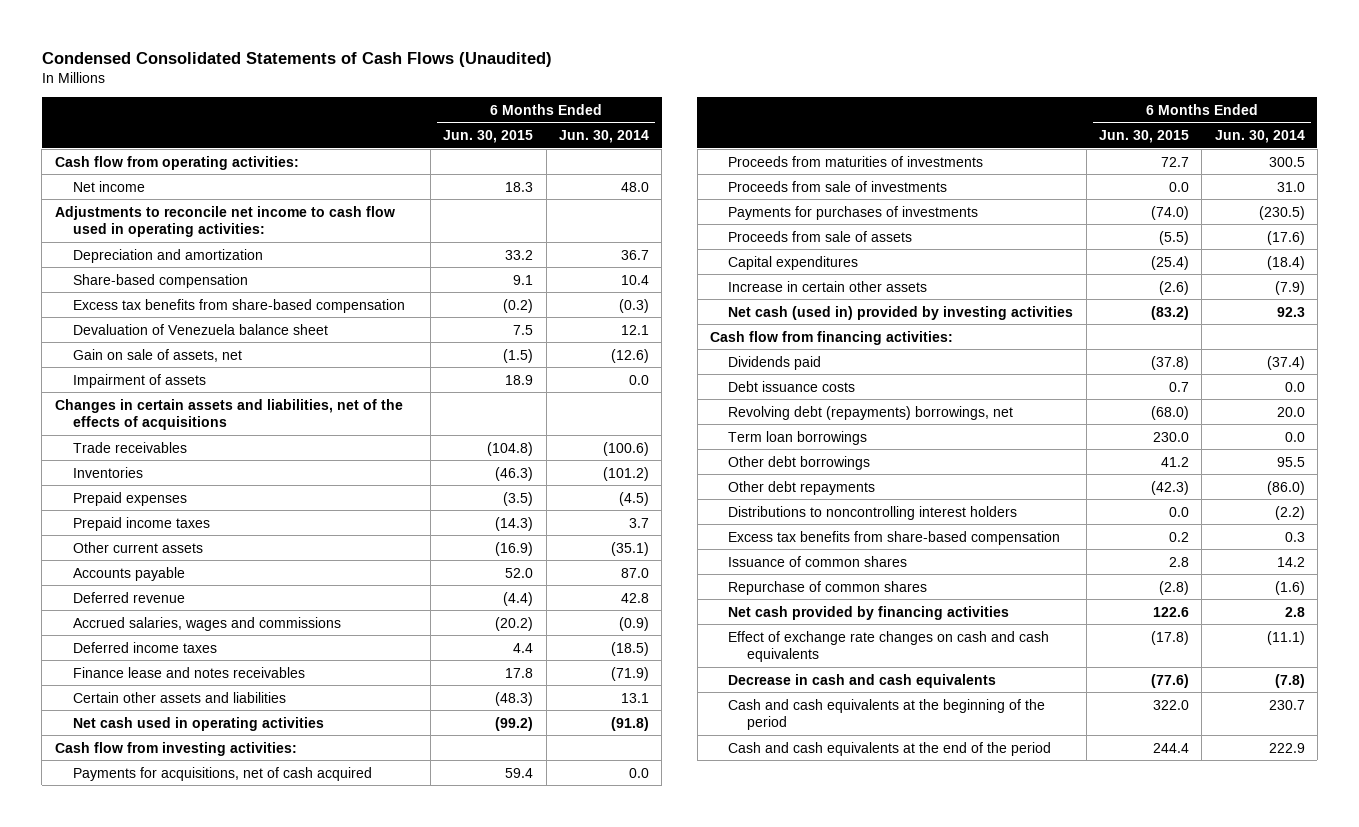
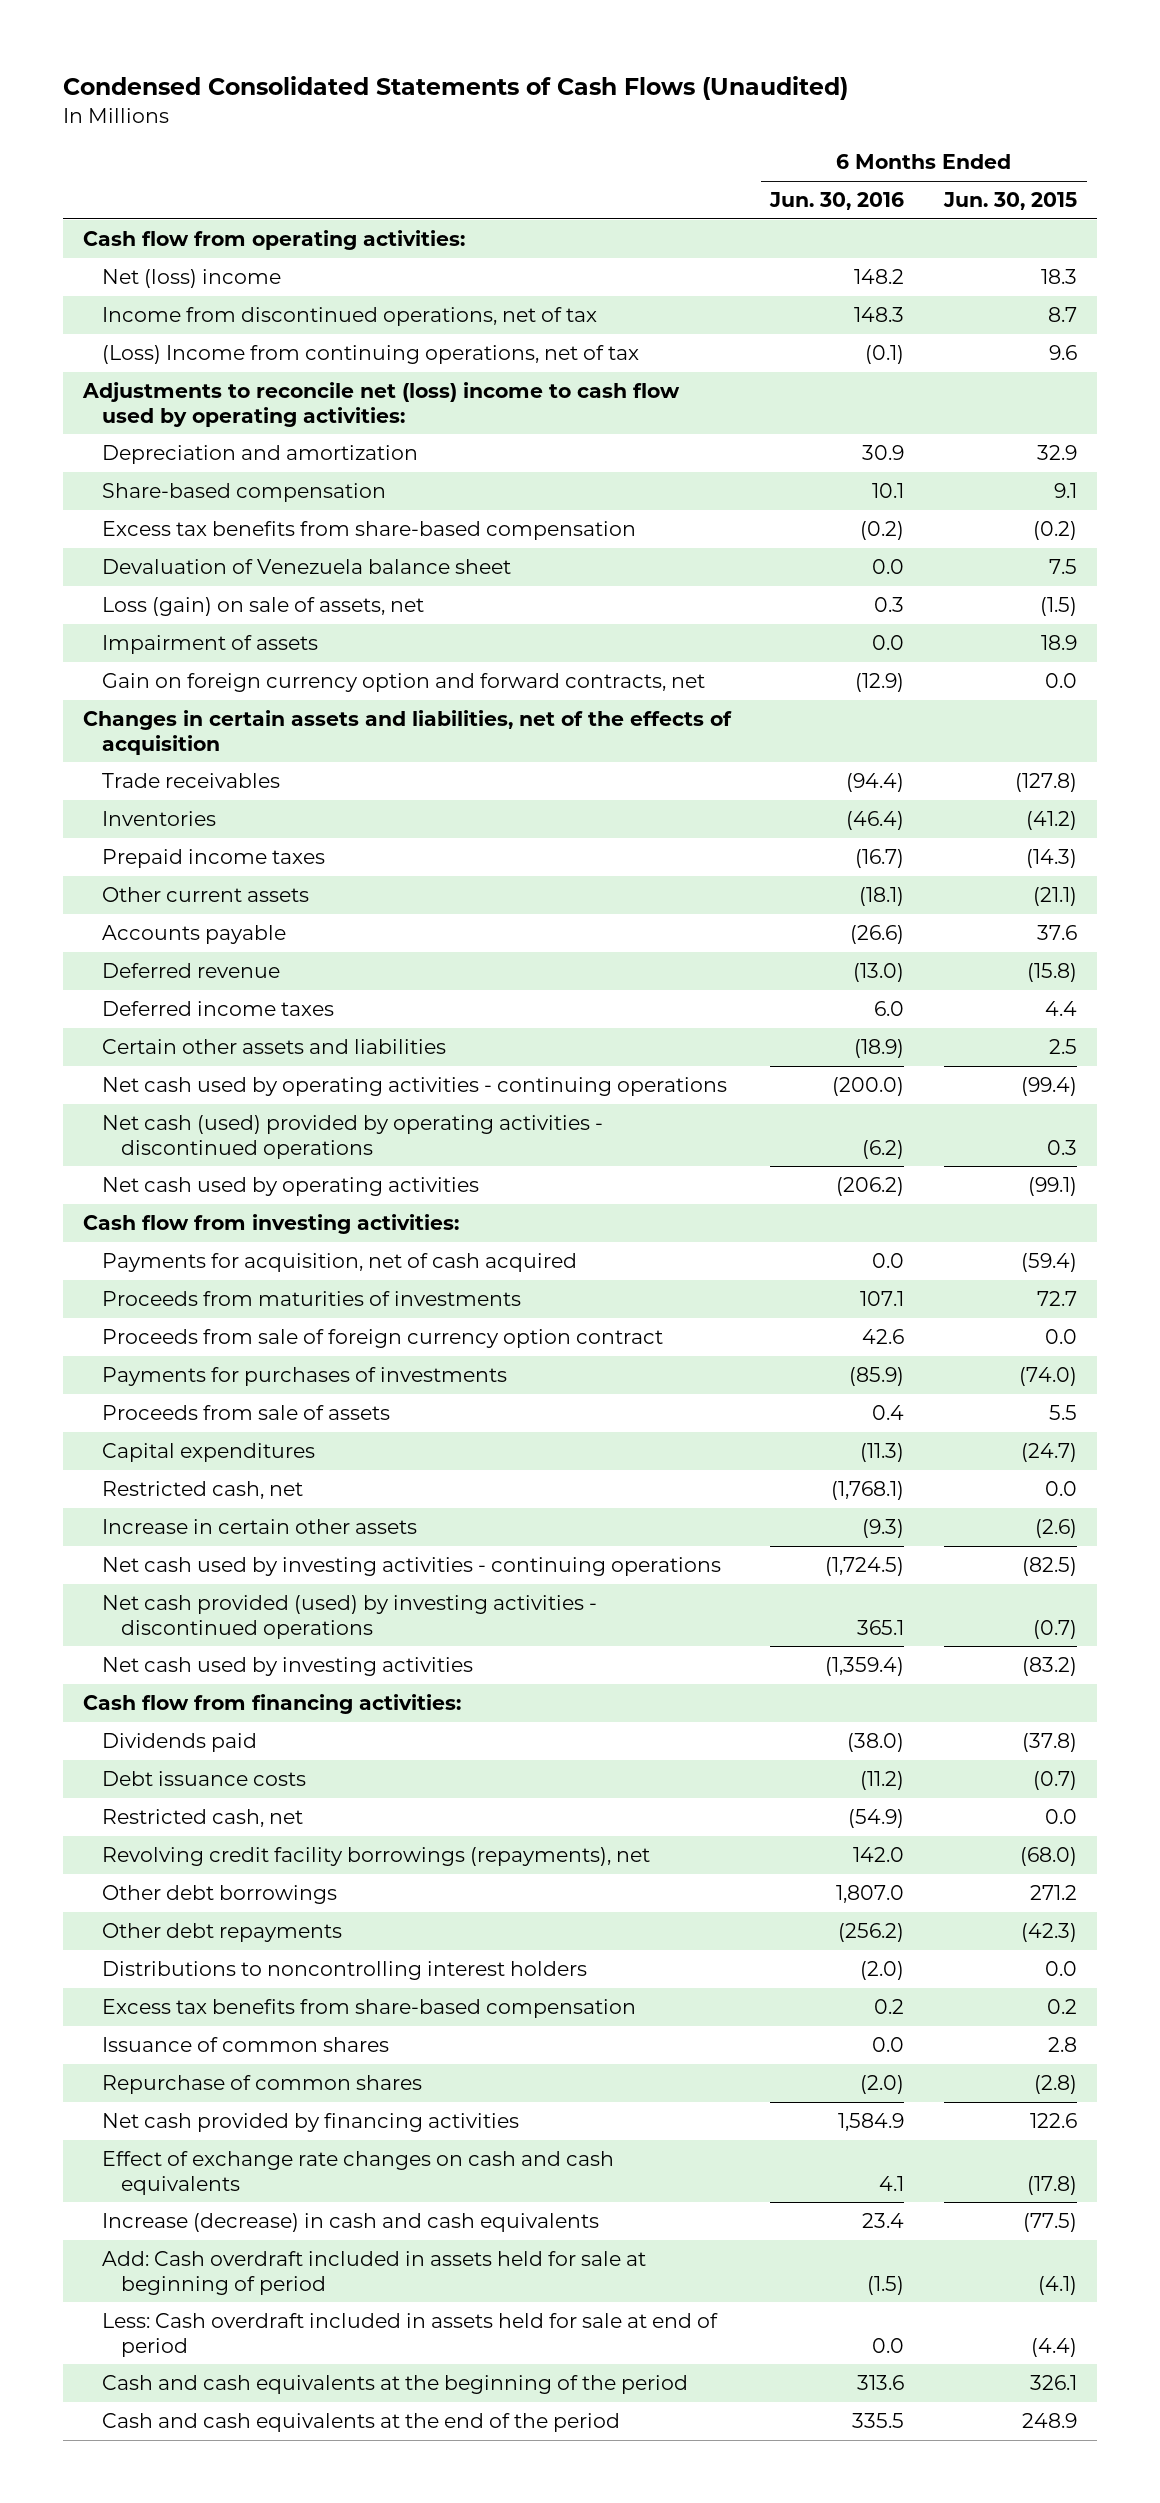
[559,129,650,143] Jun. 30, 2014 -> none
none -> [769,192,905,211] Jun. 30, 2016
[72,180,145,192] Net income -> [102,269,282,289] Net (loss) income
none -> [102,307,598,327] Income from discontinued operations, net of tax
none -> [102,345,640,365] (Loss) Income from continuing operations, net of tax
[54,205,395,237] Adjustments to reconcile net income to cash flow used in operating activities: -> [81,382,680,427] Adjustments to reconcile net (loss) income to cash flow used by operating activities:
[505,249,534,260] 33.2 -> [1037,445,1078,461] 32.9
[72,348,242,362] Gain on sale of assets, net -> [102,597,425,617] Loss (gain) on sale of assets, net
[72,491,187,506] Prepaid expenses -> none
none -> [102,673,706,693] Gain on foreign currency option and forward contracts, net
[54,398,403,430] Changes in certain assets and liabilities, net of the effects of acquisitions -> [82,710,732,755] Changes in certain assets and liabilities, net of the effects of acquisition
[487,441,534,456] (104.8) -> [1015,773,1078,793] (127.8)
[495,466,534,481] (46.3) -> [1026,811,1078,831] (41.2)
[72,616,341,631] Accrued salaries, wages and commissions -> none
[495,541,534,556] (16.9) -> [1033,887,1078,907] (21.1)
[505,567,534,578] 52.0 -> [1037,925,1078,941] 37.6
[503,591,534,606] (4.4) -> [1027,963,1078,983] (15.8)
[72,666,305,678] Finance lease and notes receivables -> none
[495,691,534,706] (48.3) -> [1049,1039,1078,1055] 2.5
none -> [102,1077,728,1097] Net cash used by operating activities - continuing operations
none -> [102,1115,604,1159] Net cash (used) provided by operating activities - discontinued operations
[72,716,324,731] Net cash used in operating activities -> [102,1177,480,1197] Net cash used by operating activities
[495,716,534,731] (99.2) -> [1028,1177,1078,1197] (99.1)
[72,766,372,781] Payments for acquisitions, net of cash acquired -> [102,1253,578,1273] Payments for acquisition, net of cash acquired
[505,767,534,778] 59.4 -> [1021,1253,1078,1273] (59.4)
[728,180,948,192] Proceeds from sale of investments -> none
none -> [102,1329,664,1349] Proceeds from sale of foreign currency option contract
[1159,230,1190,245] (5.5) -> [1049,1405,1078,1421] 5.5
[1151,255,1190,270] (25.4) -> [1021,1443,1078,1463] (24.7)
none -> [102,1481,304,1500] Restricted cash, net
none -> [102,1557,722,1577] Net cash used by investing activities - continuing operations
none -> [102,1595,598,1639] Net cash provided (used) by investing activities - discontinued operations
[728,305,1074,320] Net cash (used in) provided by investing activities -> [102,1657,474,1677] Net cash used by investing activities
[728,430,868,445] Term loan borrowings -> none
[1169,381,1190,392] 0.7 -> [1033,1771,1078,1791] (0.7)
none -> [102,1809,304,1828] Restricted cash, net
[728,405,1014,420] Revolving debt (repayments) borrowings, net -> [102,1847,651,1867] Revolving credit facility borrowings (repayments), net
[1161,456,1190,467] 41.2 -> [1030,1885,1078,1901] 271.2
[728,673,997,688] Decrease in cash and cash equivalents -> [102,2213,600,2233] Increase (decrease) in cash and cash equivalents
[1151,673,1190,688] (77.6) -> [1023,2213,1078,2233] (77.5)
none -> [102,2251,647,2295] Add: Cash overdraft included in assets held for sale at beginning of period
none -> [102,2313,719,2357] Less: Cash overdraft included in assets held for sale at end of period
[1153,699,1190,710] 322.0 -> [1030,2375,1078,2391] 326.1
[1153,742,1190,753] 244.4 -> [1022,2413,1078,2429] 248.9

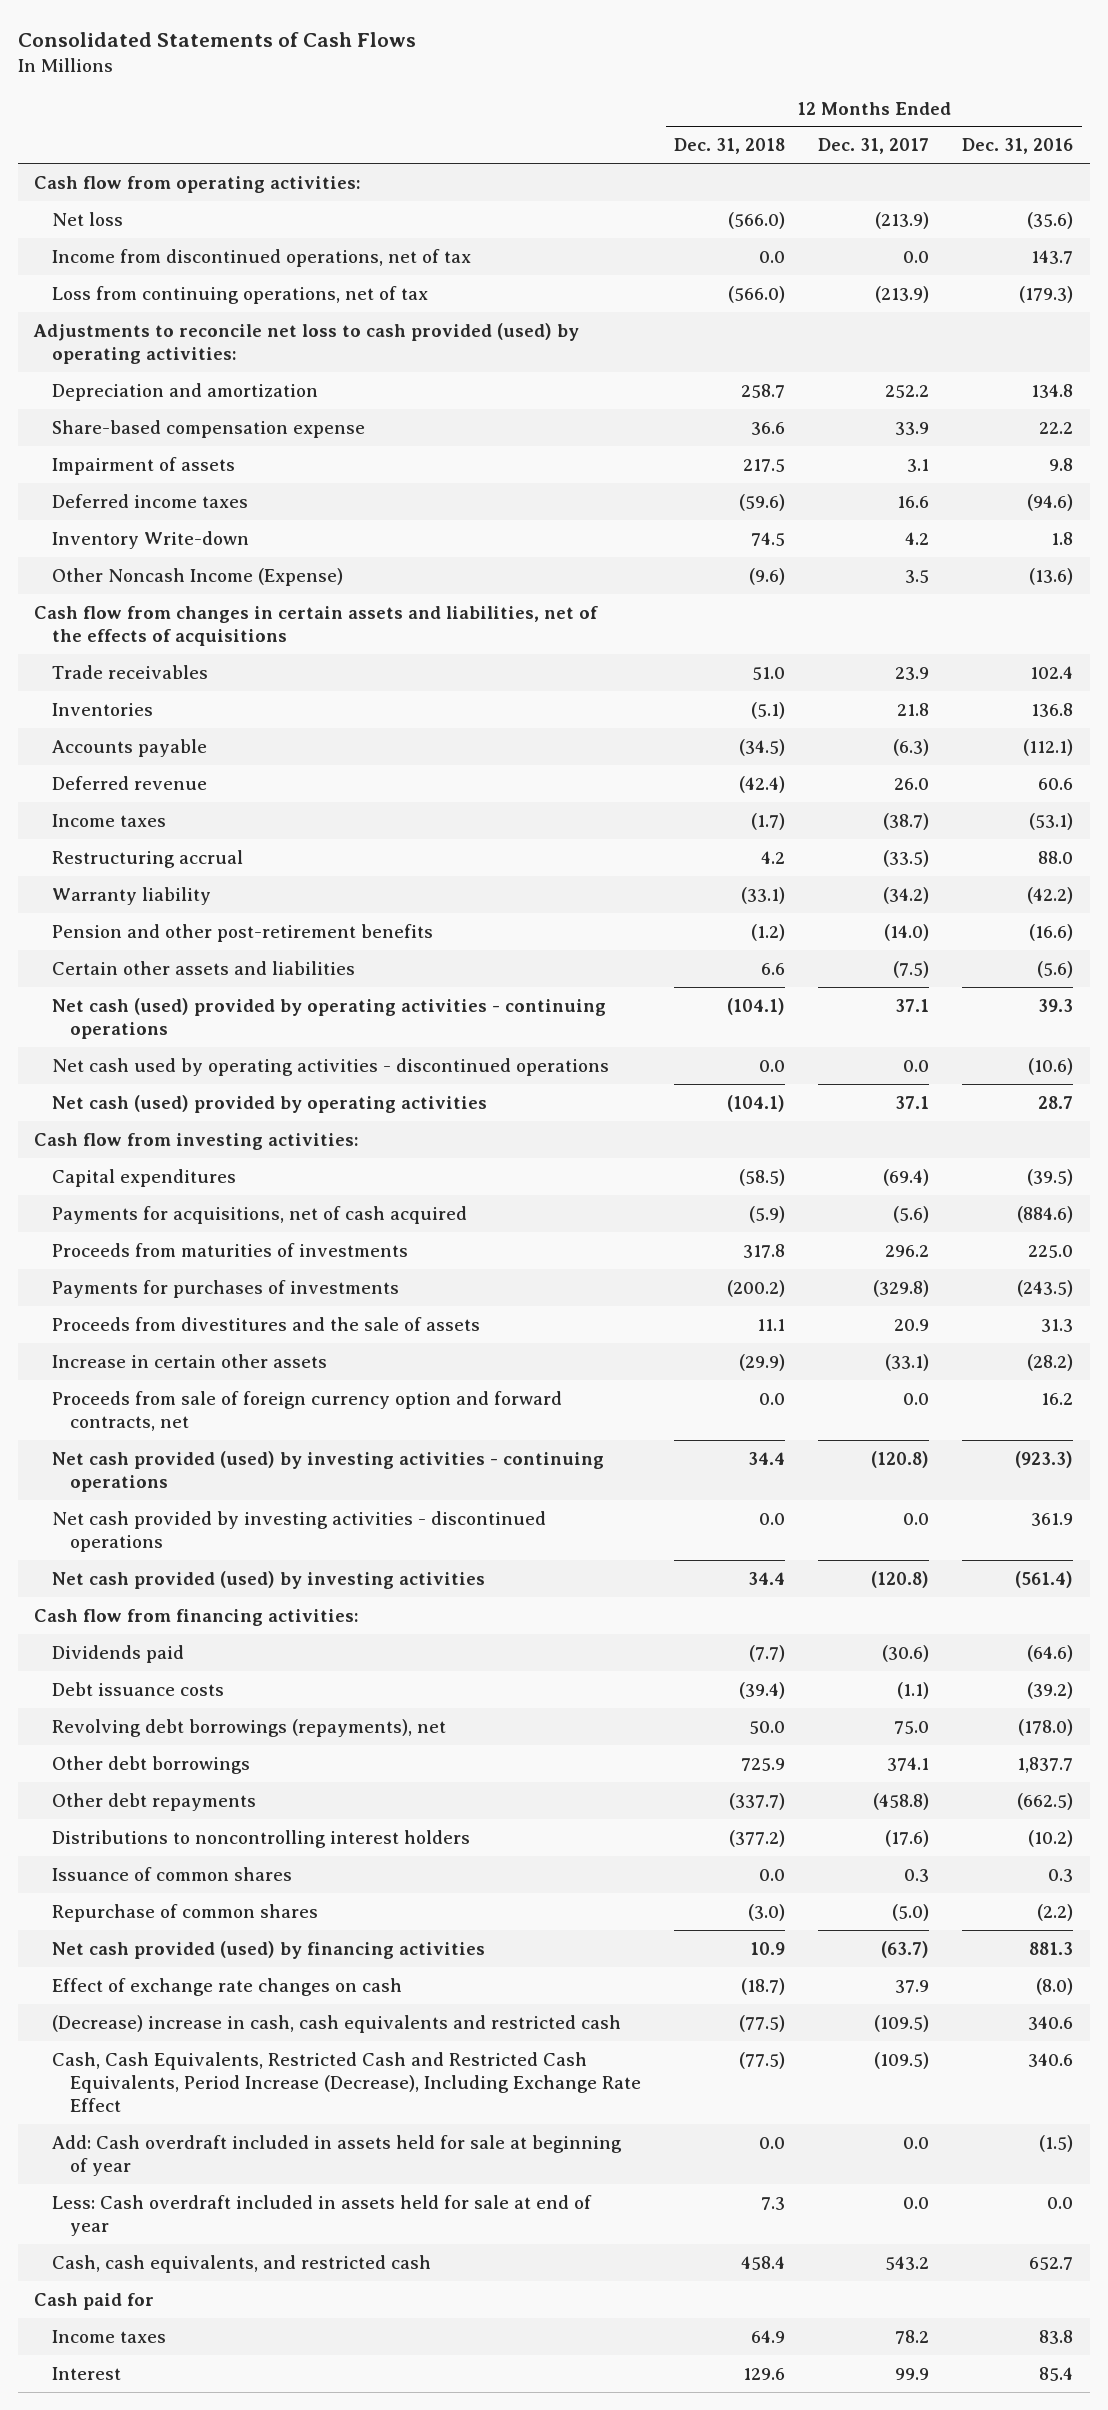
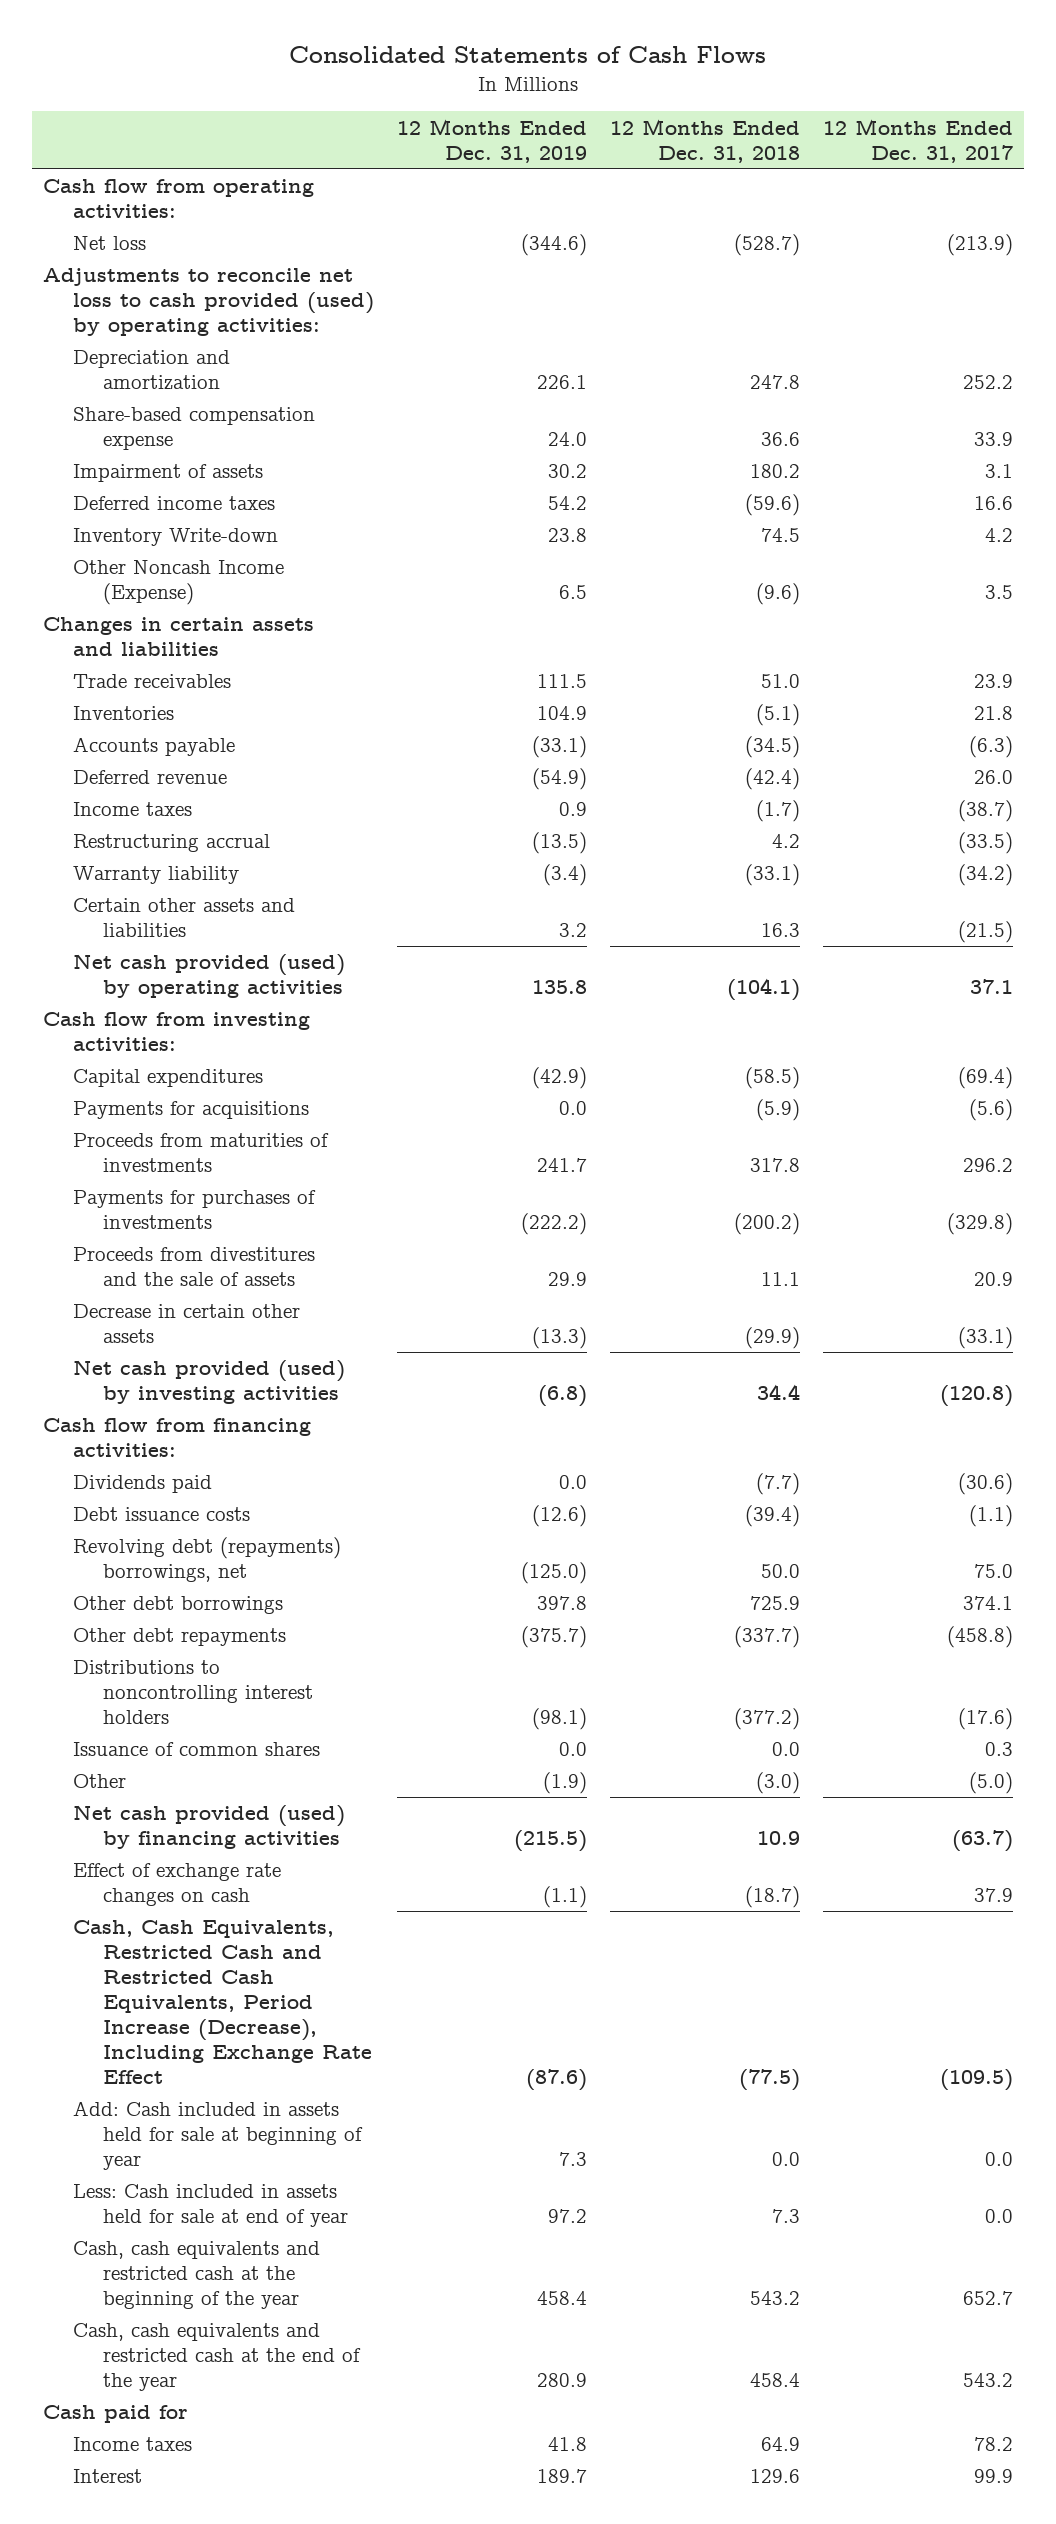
[962,138,1074,155] Dec. 31, 2016 -> none
none -> [397,118,588,163] 12 Months Ended Dec. 31, 2019
[52,248,472,267] Income from discontinued operations, net of tax -> none
[52,285,429,304] Loss from continuing operations, net of tax -> none
[728,211,786,229] (566.0) -> [733,234,800,257] (528.7)
[741,383,786,398] 258.7 -> [749,375,800,390] 247.8
[743,458,786,472] 217.5 -> [749,464,800,479] 180.2
[34,605,599,646] Cash flow from changes in certain assets and liabilities, net of the effects of acquisitions -> [42,617,314,657] Changes in certain assets and liabilities
[52,923,434,942] Pension and other post-retirement benefits -> none
[52,997,607,1039] Net cash (used) provided by operating activities - continuing operations -> none
[52,1057,610,1076] Net cash used by operating activities - discontinued operations -> none
[761,962,786,975] 6.6 -> [760,923,800,938] 16.3
[893,960,930,978] (7.5) -> [957,921,1013,944] (21.5)
[52,1094,488,1113] Net cash (used) provided by operating activities -> [73,954,346,999] Net cash provided (used) by operating activities
[52,1205,468,1224] Payments for acquisitions, net of cash acquired -> [73,1101,310,1120] Payments for acquisitions
[52,1390,563,1431] Proceeds from sale of foreign currency option and forward contracts, net -> none
[52,1450,605,1492] Net cash provided (used) by investing activities - continuing operations -> none
[52,1510,547,1552] Net cash provided by investing activities - discontinued operations -> none
[52,1353,328,1368] Increase in certain other assets -> [73,1304,301,1344] Decrease in certain other assets
[52,1718,447,1737] Revolving debt borrowings (repayments), net -> [73,1537,342,1583] Revolving debt (repayments) borrowings, net
[52,1903,319,1922] Repurchase of common shares -> [73,1774,127,1789] Other
[52,2014,622,2033] (Decrease) increase in cash, cash equivalents and restricted cash -> none
[52,2134,623,2176] Add: Cash overdraft included in assets held for sale at beginning of year -> [73,2101,364,2171] Add: Cash included in assets held for sale at beginning of year
[52,2194,593,2236] Less: Cash overdraft included in assets held for sale at end of year -> [73,2184,349,2228] Less: Cash included in assets held for sale at end of year
[52,2254,432,2273] Cash, cash equivalents, and restricted cash -> [73,2241,321,2310] Cash, cash equivalents and restricted cash at the beginning of the year
[741,2255,786,2270] 458.4 -> [749,2291,800,2306] 543.2
[885,2255,930,2270] 543.2 -> [962,2291,1013,2306] 652.7
none -> [73,2323,362,2392] Cash, cash equivalents and restricted cash at the end of the year

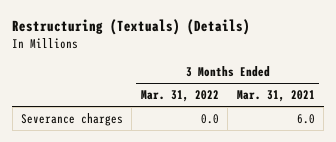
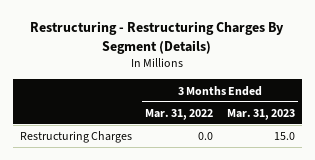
[12,19,251,36] Restructuring (Textuals) (Details) -> [30,21,285,54] Restructuring - Restructuring Charges By Segment (Details)
[236,90,315,103] Mar. 31, 2021 -> none
none -> [227,108,296,120] Mar. 31, 2023
[20,112,123,126] Severance charges -> [19,131,132,144] Restructuring Charges

